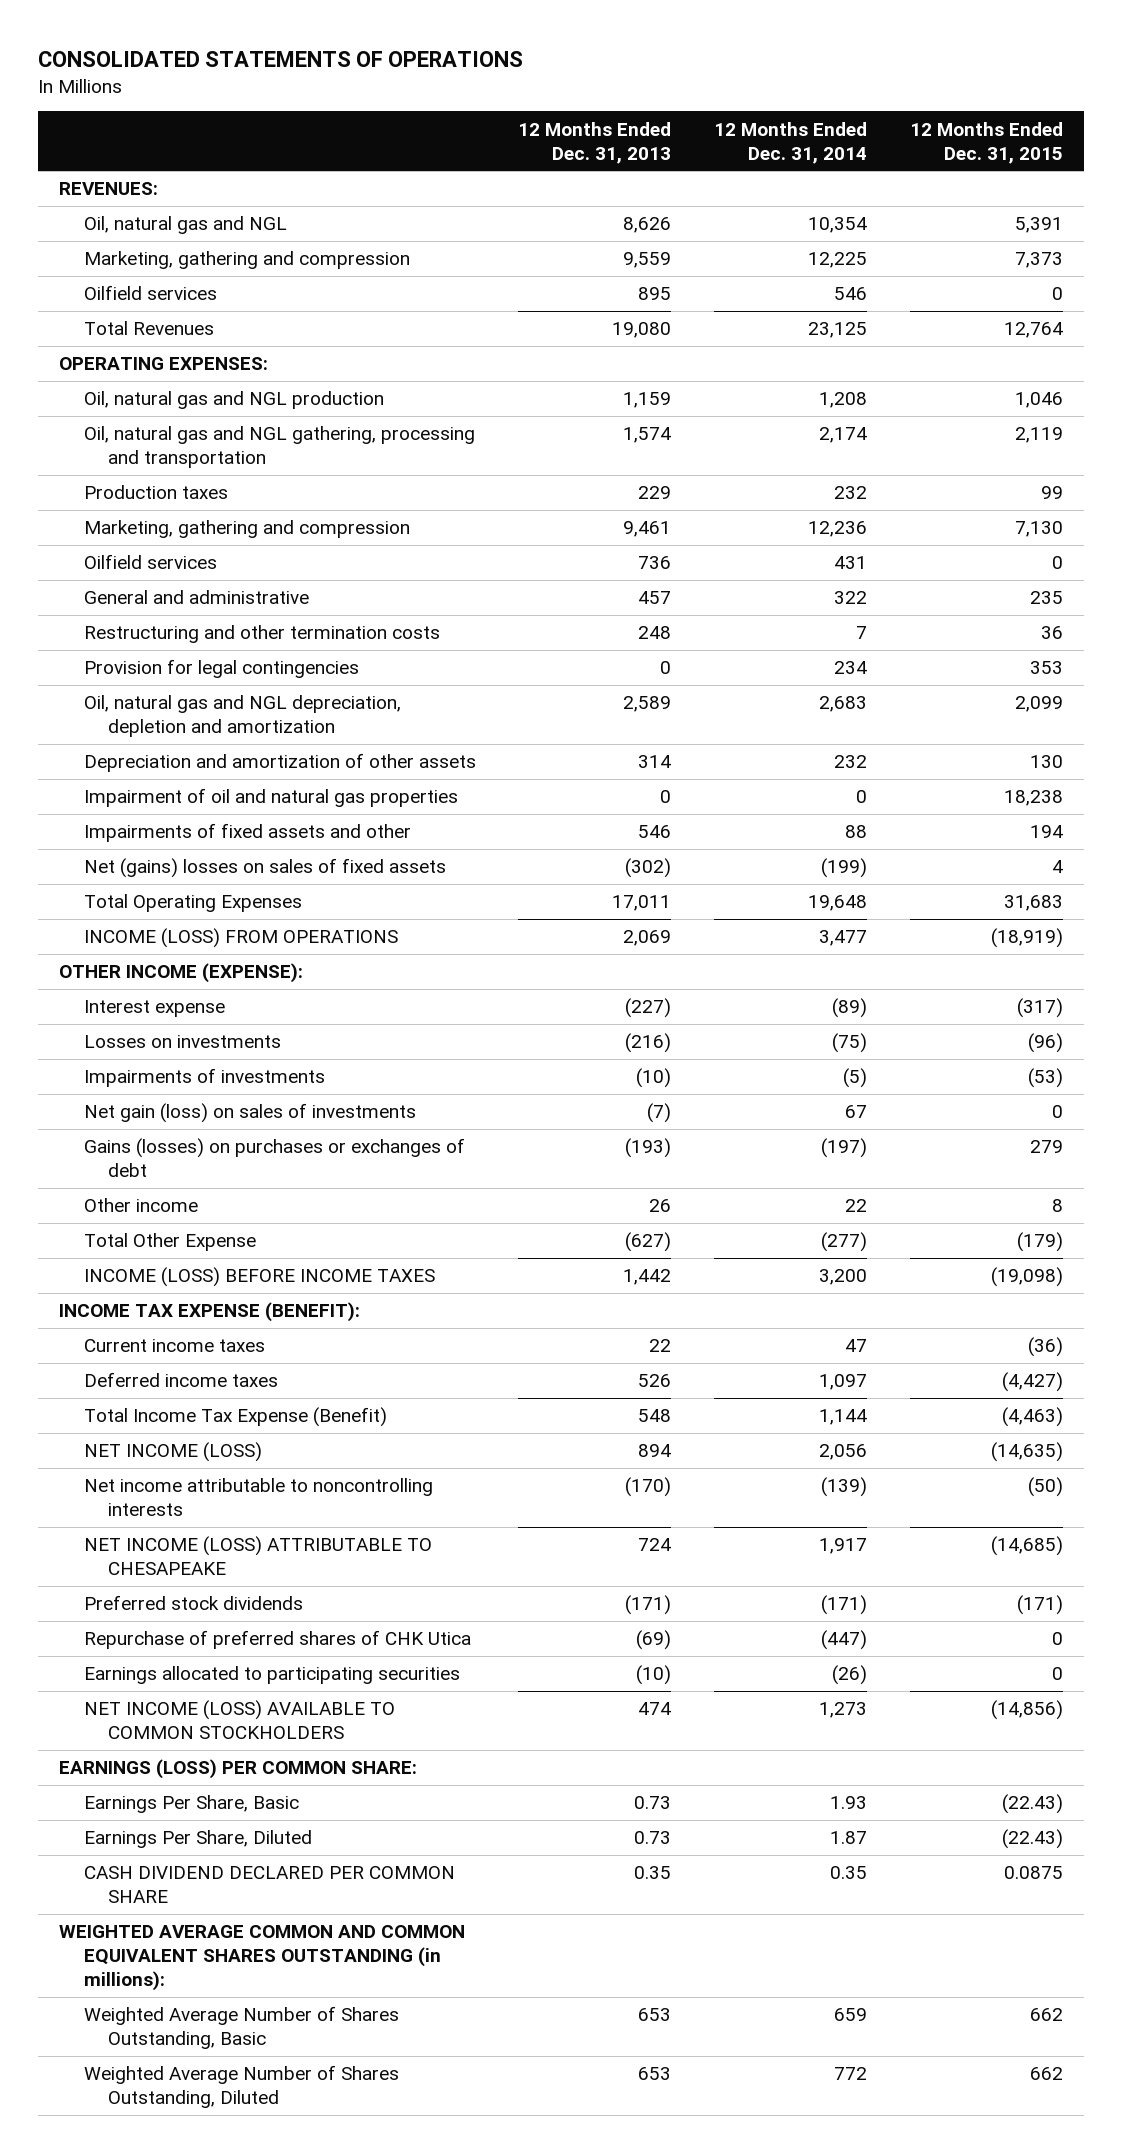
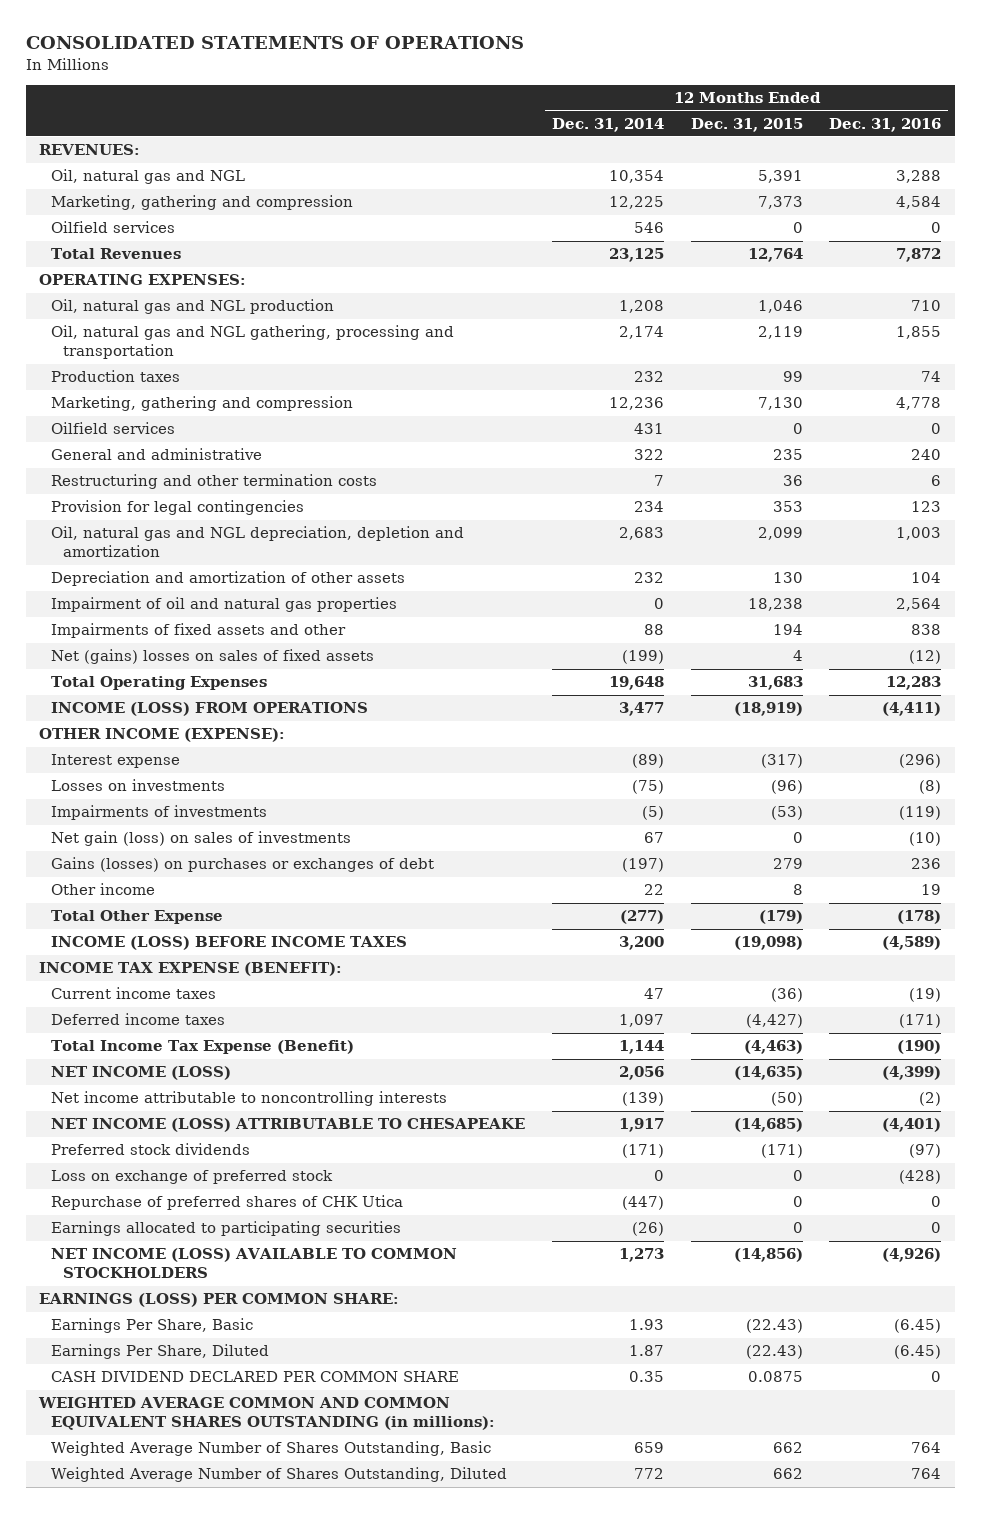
[518,121,672,164] 12 Months Ended Dec. 31, 2013 -> none
none -> [829,117,942,132] Dec. 31, 2016
none -> [51,1170,334,1185] Loss on exchange of preferred stock

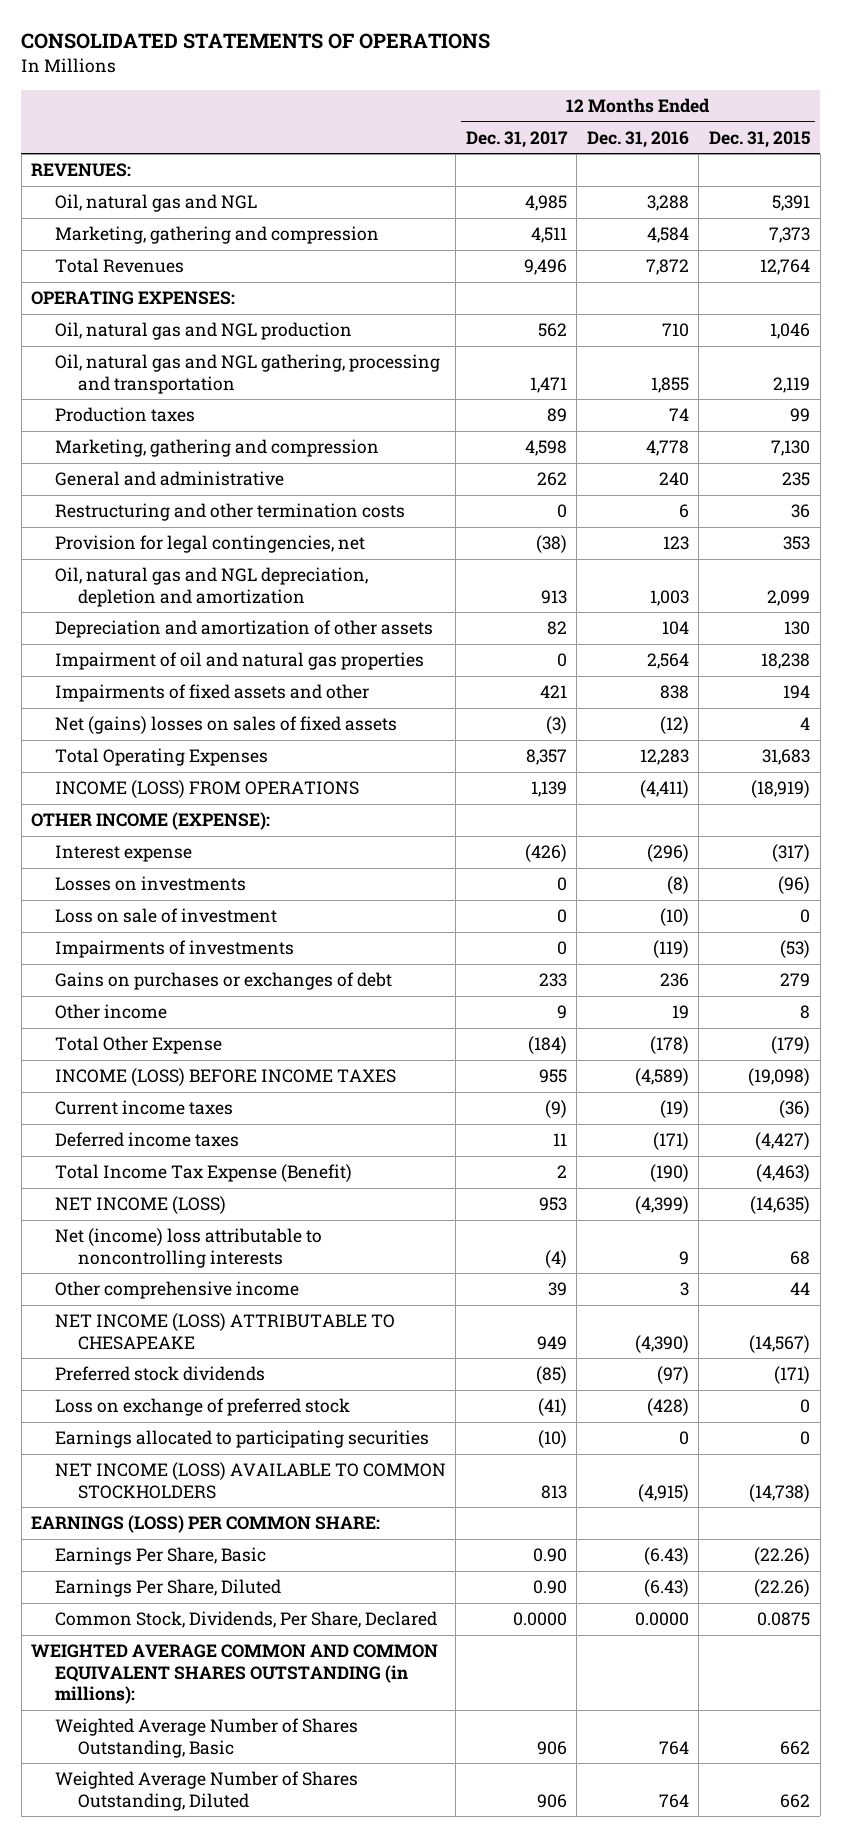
[551,117,664,132] Dec. 31, 2014 -> none
none -> [465,130,568,148] Dec. 31, 2017
[51,221,176,234] Oilfield services -> none
[51,422,176,435] Oilfield services -> none
[51,500,305,516] Provision for legal contingencies -> [54,535,365,554] Provision for legal contingencies, net
none -> [54,908,277,924] Loss on sale of investment
[51,831,352,847] Net gain (loss) on sales of investments -> none
[51,857,435,873] Gains (losses) on purchases or exchanges of debt -> [54,972,392,991] Gains on purchases or exchanges of debt
[39,962,343,977] INCOME TAX EXPENSE (BENEFIT): -> none
[51,1091,448,1107] Net income attributable to noncontrolling interests -> [54,1228,322,1268] Net (income) loss attributable to noncontrolling interests
[770,1092,803,1107] (50) -> [789,1250,810,1265] 68
[919,1092,942,1107] (2) -> [678,1250,689,1265] 9
none -> [54,1281,299,1300] Other comprehensive income
[733,1118,803,1133] (14,685) -> [748,1334,810,1353] (14,567)
[882,1118,942,1133] (4,401) -> [634,1334,689,1353] (4,390)
[51,1195,404,1211] Repurchase of preferred shares of CHK Utica -> none
[733,1248,803,1263] (14,856) -> [748,1483,810,1502] (14,738)
[882,1248,942,1263] (4,926) -> [637,1483,689,1502] (4,915)
[745,1319,803,1334] (22.43) -> [753,1547,810,1566] (22.26)
[894,1319,942,1334] (6.45) -> [643,1547,689,1566] (6.43)
[745,1345,803,1360] (22.43) -> [753,1579,810,1598] (22.26)
[894,1345,942,1360] (6.45) -> [643,1579,689,1598] (6.43)
[51,1371,460,1383] CASH DIVIDEND DECLARED PER COMMON SHARE -> [54,1611,437,1629] Common Stock, Dividends, Per Share, Declared
[931,1371,942,1383] 0 -> [634,1612,689,1627] 0.0000

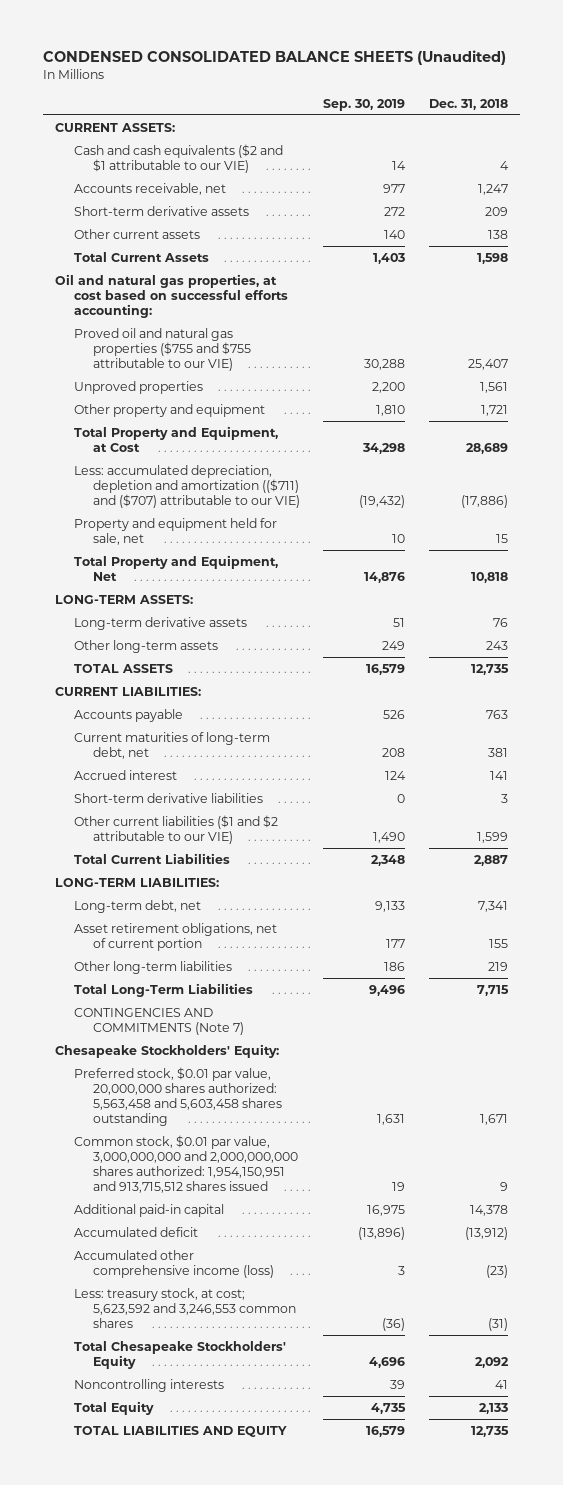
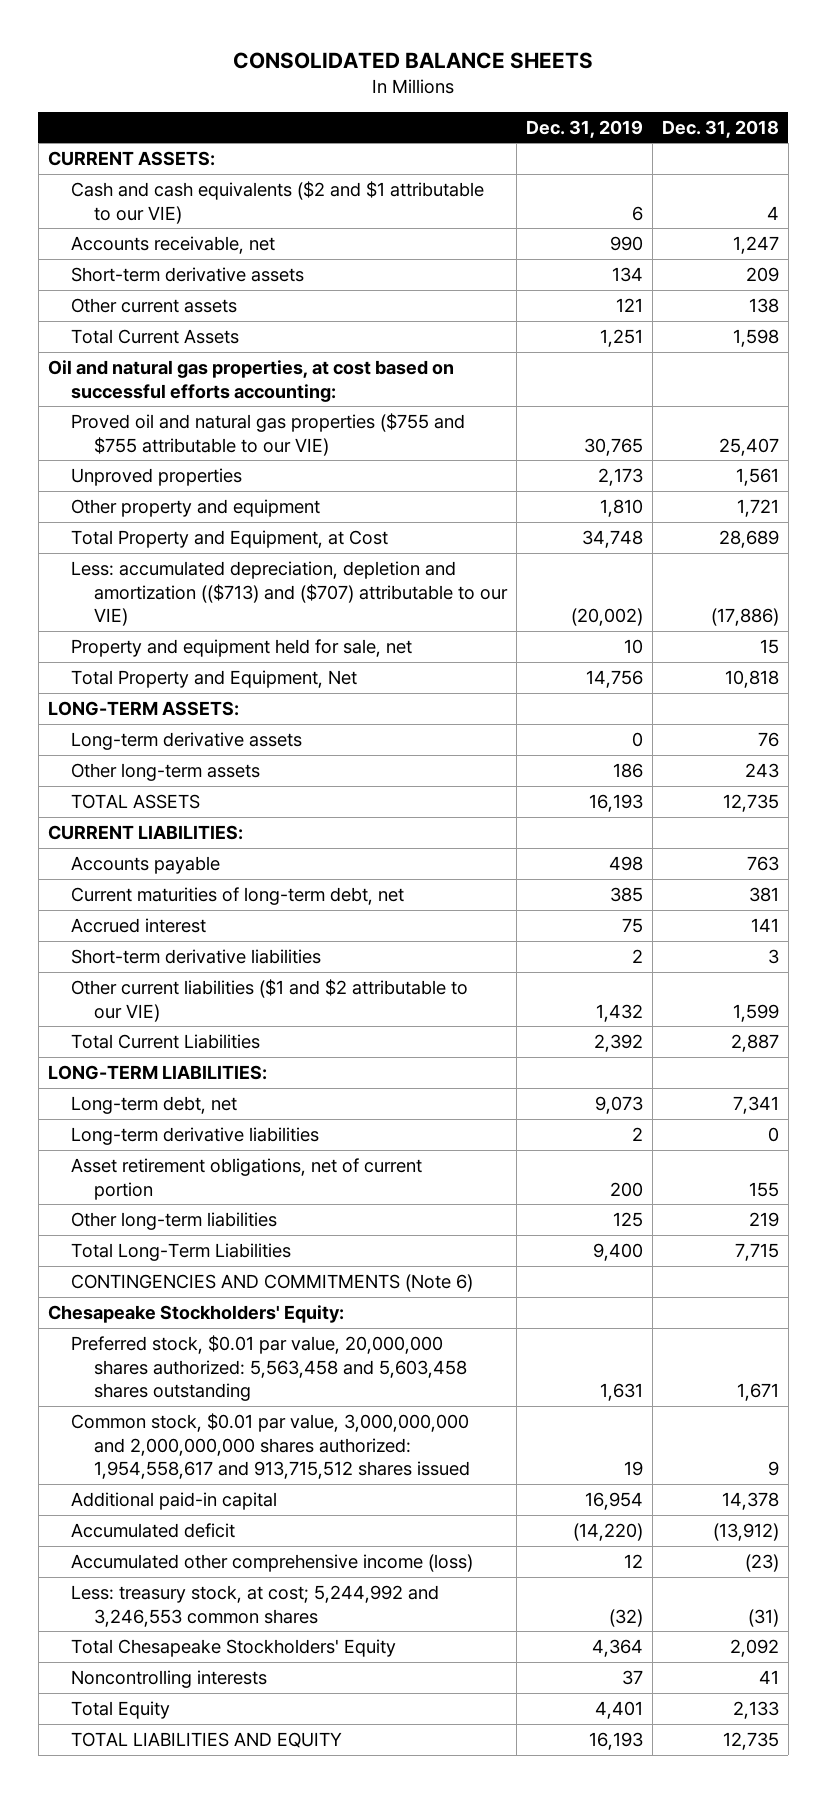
[42,50,506,66] CONDENSED CONSOLIDATED BALANCE SHEETS (Unaudited) -> [233,51,594,69] CONSOLIDATED BALANCE SHEETS
[323,98,406,111] Sep. 30, 2019 -> none
none -> [525,119,643,138] Dec. 31, 2019
[73,465,300,508] Less: accumulated depreciation, depletion and amortization (($711) and ($707) attributable to our VIE) -> [70,561,508,627] Less: accumulated depreciation, depletion and amortization (($713) and ($707) attributable to our VIE)
none -> [70,1127,319,1146] Long-term derivative liabilities
[73,1008,244,1035] CONTINGENCIES AND COMMITMENTS (Note 7) -> [70,1274,473,1293] CONTINGENCIES AND COMMITMENTS (Note 6)
[73,1135,298,1193] Common stock, $0.01 par value, 3,000,000,000 and 2,000,000,000 shares authorized: 1,954,150,951 and 913,715,512 shares issued -> [70,1413,470,1480] Common stock, $0.01 par value, 3,000,000,000 and 2,000,000,000 shares authorized: 1,954,558,617 and 913,715,512 shares issued
[73,1288,296,1328] Less: treasury stock, at cost; 5,623,592 and 3,246,553 common shares -> [70,1585,439,1627] Less: treasury stock, at cost; 5,244,992 and 3,246,553 common shares

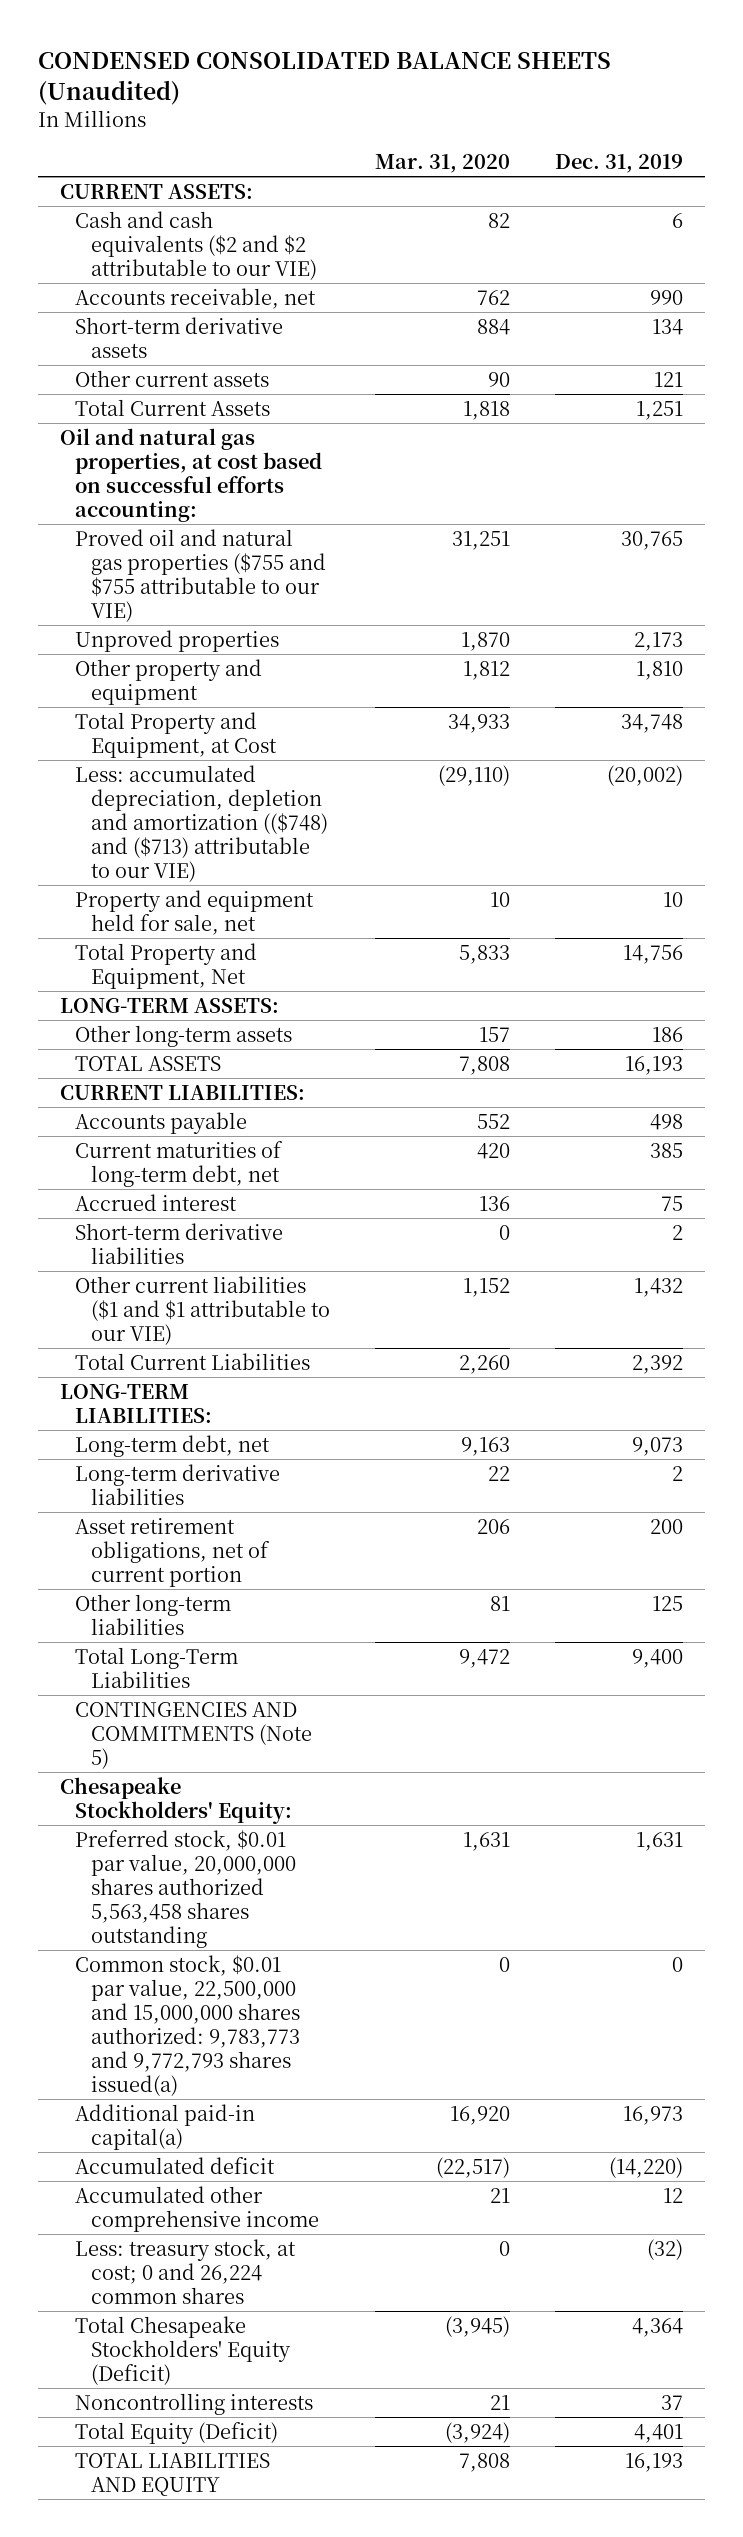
[233,51,594,69] CONSOLIDATED BALANCE SHEETS -> [37,51,611,105] CONDENSED CONSOLIDATED BALANCE SHEETS (Unaudited)
[661,119,779,138] Dec. 31, 2018 -> none
none -> [374,153,510,173] Mar. 31, 2020
[70,181,484,224] Cash and cash equivalents ($2 and $1 attributable to our VIE) -> [75,210,317,280] Cash and cash equivalents ($2 and $2 attributable to our VIE)
[70,561,508,627] Less: accumulated depreciation, depletion and amortization (($713) and ($707) attributable to our VIE) -> [75,764,328,882] Less: accumulated depreciation, depletion and amortization (($748) and ($713) attributable to our VIE)
[70,732,302,751] Long-term derivative assets -> none
[70,979,468,1022] Other current liabilities ($1 and $2 attributable to our VIE) -> [75,1275,330,1345] Other current liabilities ($1 and $1 attributable to our VIE)
[70,1274,473,1293] CONTINGENCIES AND COMMITMENTS (Note 6) -> [75,1701,312,1769] CONTINGENCIES AND COMMITMENTS (Note 5)
[70,1335,467,1402] Preferred stock, $0.01 par value, 20,000,000 shares authorized: 5,563,458 and 5,603,458 shares outstanding -> [75,1829,296,1948] Preferred stock, $0.01 par value, 20,000,000 shares authorized 5,563,458 shares outstanding
[70,1413,470,1480] Common stock, $0.01 par value, 3,000,000,000 and 2,000,000,000 shares authorized: 1,954,558,617 and 913,715,512 shares issued -> [75,1954,300,2096] Common stock, $0.01 par value, 22,500,000 and 15,000,000 shares authorized: 9,783,773 and 9,772,793 shares issued(a)
[623,1461,643,1477] 19 -> [671,1956,683,1972] 0
[70,1492,277,1511] Additional paid-in capital -> [75,2103,256,2150] Additional paid-in capital(a)
[584,1492,643,1511] 16,954 -> [622,2105,683,2125] 16,973
[70,1554,473,1573] Accumulated other comprehensive income (loss) -> [75,2185,319,2232] Accumulated other comprehensive income
[70,1585,439,1627] Less: treasury stock, at cost; 5,244,992 and 3,246,553 common shares -> [75,2238,297,2304] Less: treasury stock, at cost; 0 and 26,224 common shares
[70,1639,396,1658] Total Chesapeake Stockholders' Equity -> [75,2315,291,2385] Total Chesapeake Stockholders' Equity (Deficit)
[70,1701,170,1720] Total Equity -> [75,2421,279,2444] Total Equity (Deficit)

